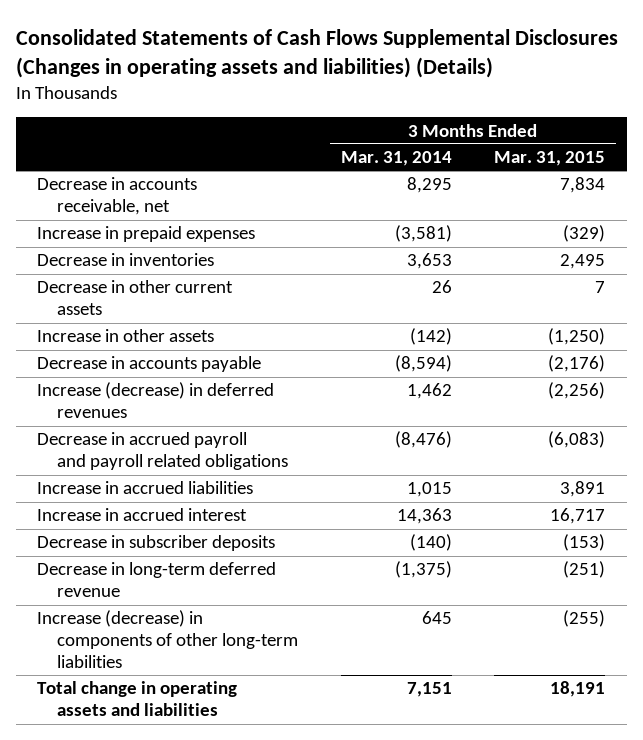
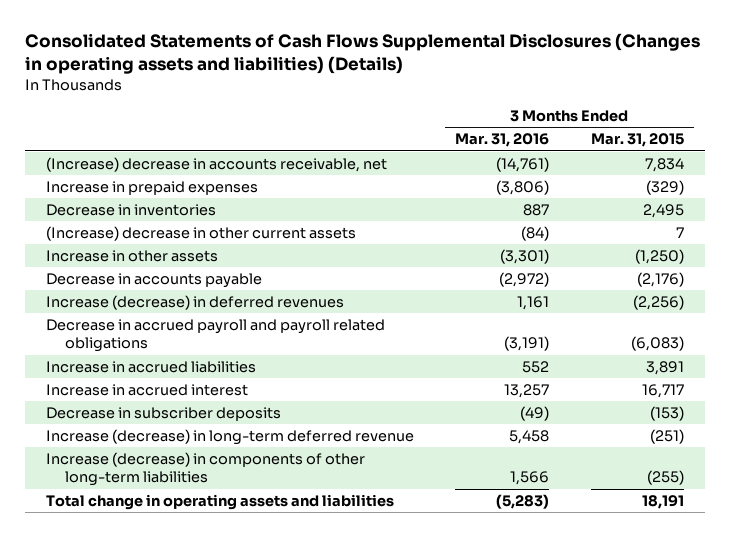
[340,151,452,167] Mar. 31, 2014 -> none
none -> [455,133,550,148] Mar. 31, 2016
[37,177,198,216] Decrease in accounts receivable, net -> [45,156,387,172] (Increase) decrease in accounts receivable, net
[37,280,234,316] Decrease in other current assets -> [45,225,356,241] (Increase) decrease in other current assets
[37,562,277,598] Decrease in long-term deferred revenue -> [45,428,414,445] Increase (decrease) in long-term deferred revenue

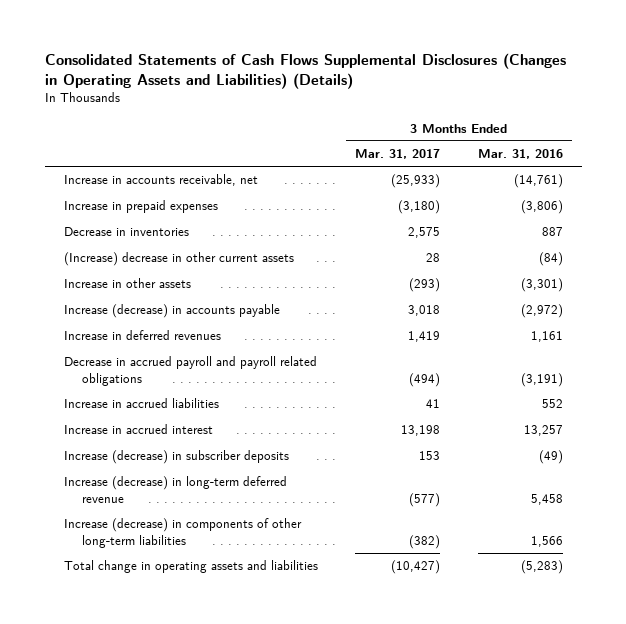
[24,33,700,74] Consolidated Statements of Cash Flows Supplemental Disclosures (Changes in operating assets and liabilities) (Details) -> [44,52,566,89] Consolidated Statements of Cash Flows Supplemental Disclosures (Changes in Operating Assets and Liabilities) (Details)
[590,133,684,148] Mar. 31, 2015 -> none
none -> [355,149,441,160] Mar. 31, 2017
[45,156,387,172] (Increase) decrease in accounts receivable, net -> [63,174,258,187] Increase in accounts receivable, net
[45,272,262,288] Decrease in accounts payable -> [63,304,280,319] Increase (decrease) in accounts payable
[45,294,344,310] Increase (decrease) in deferred revenues -> [63,330,221,341] Increase in deferred revenues
[45,406,281,421] Decrease in subscriber deposits -> [63,450,289,465] Increase (decrease) in subscriber deposits

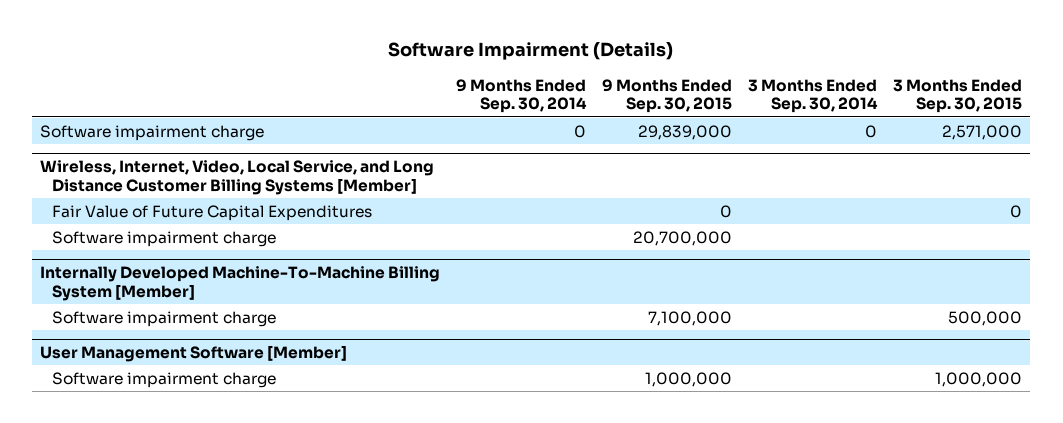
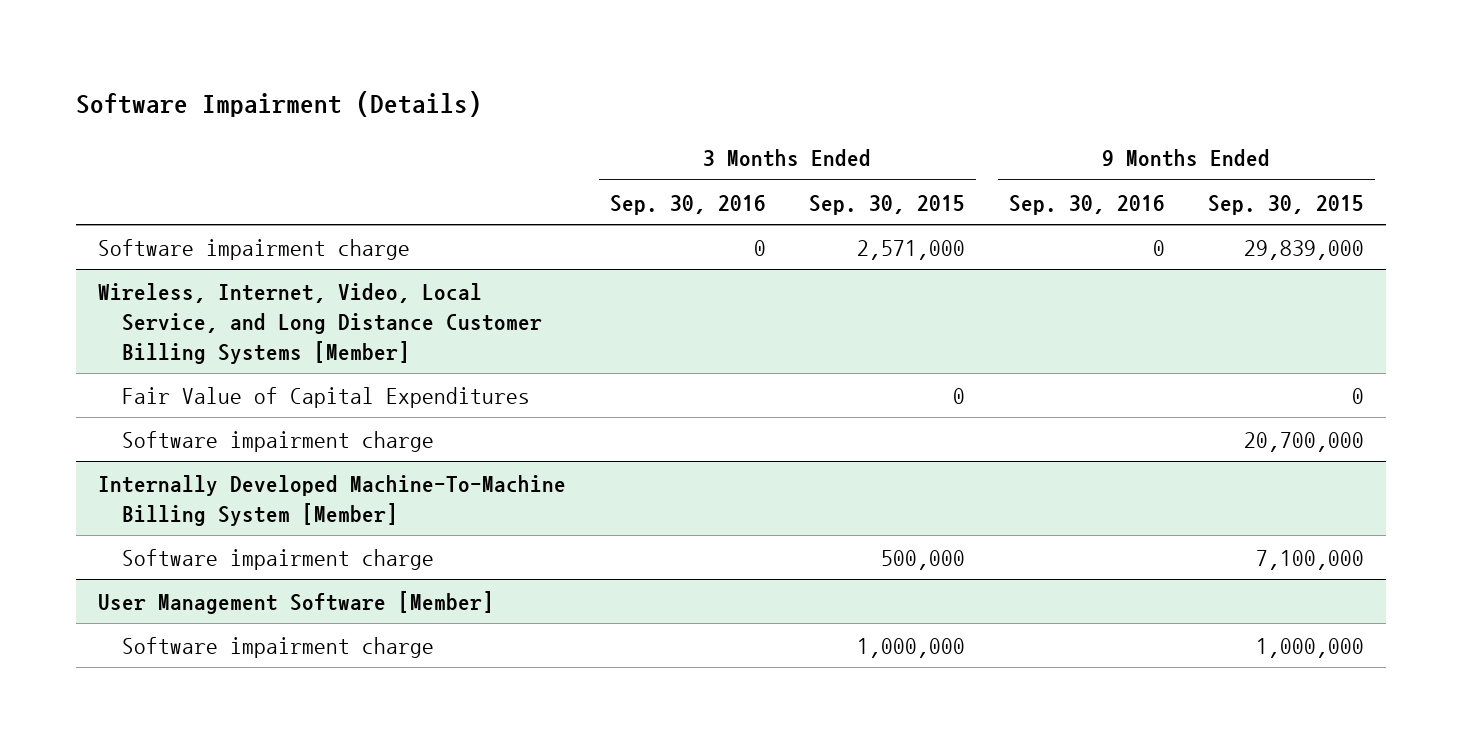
[456,78,588,114] 9 Months Ended Sep. 30, 2014 -> none
[748,78,879,114] 3 Months Ended Sep. 30, 2014 -> none
none -> [609,194,766,215] Sep. 30, 2016
none -> [1008,194,1165,215] Sep. 30, 2016
[51,204,372,221] Fair Value of Future Capital Expenditures -> [122,386,531,408] Fair Value of Capital Expenditures

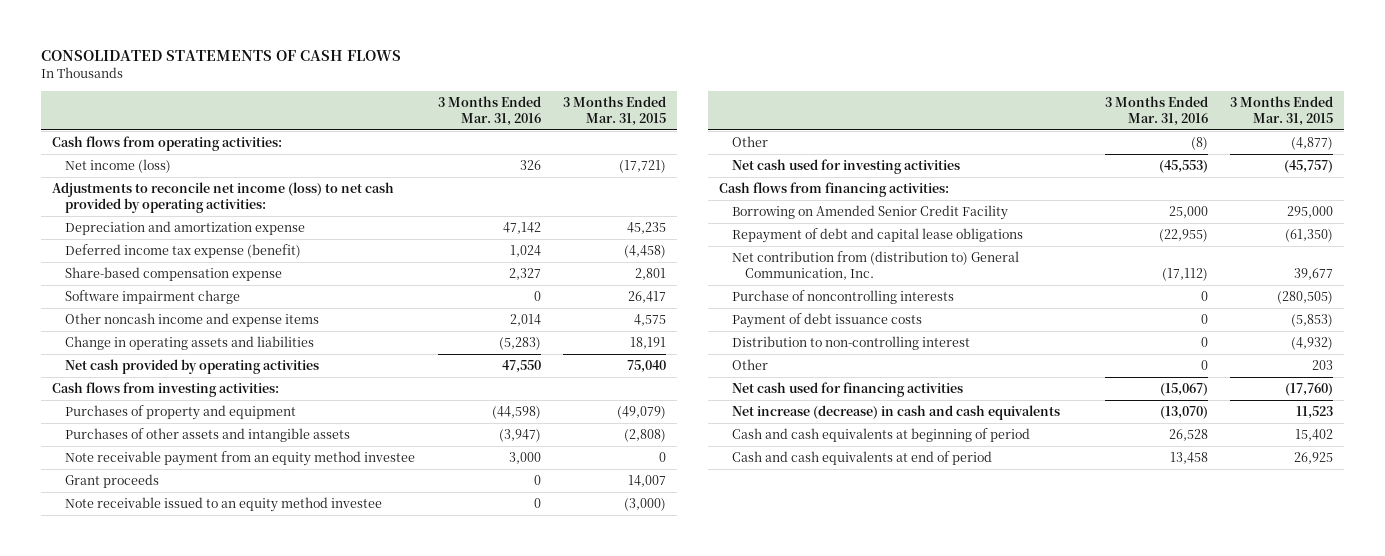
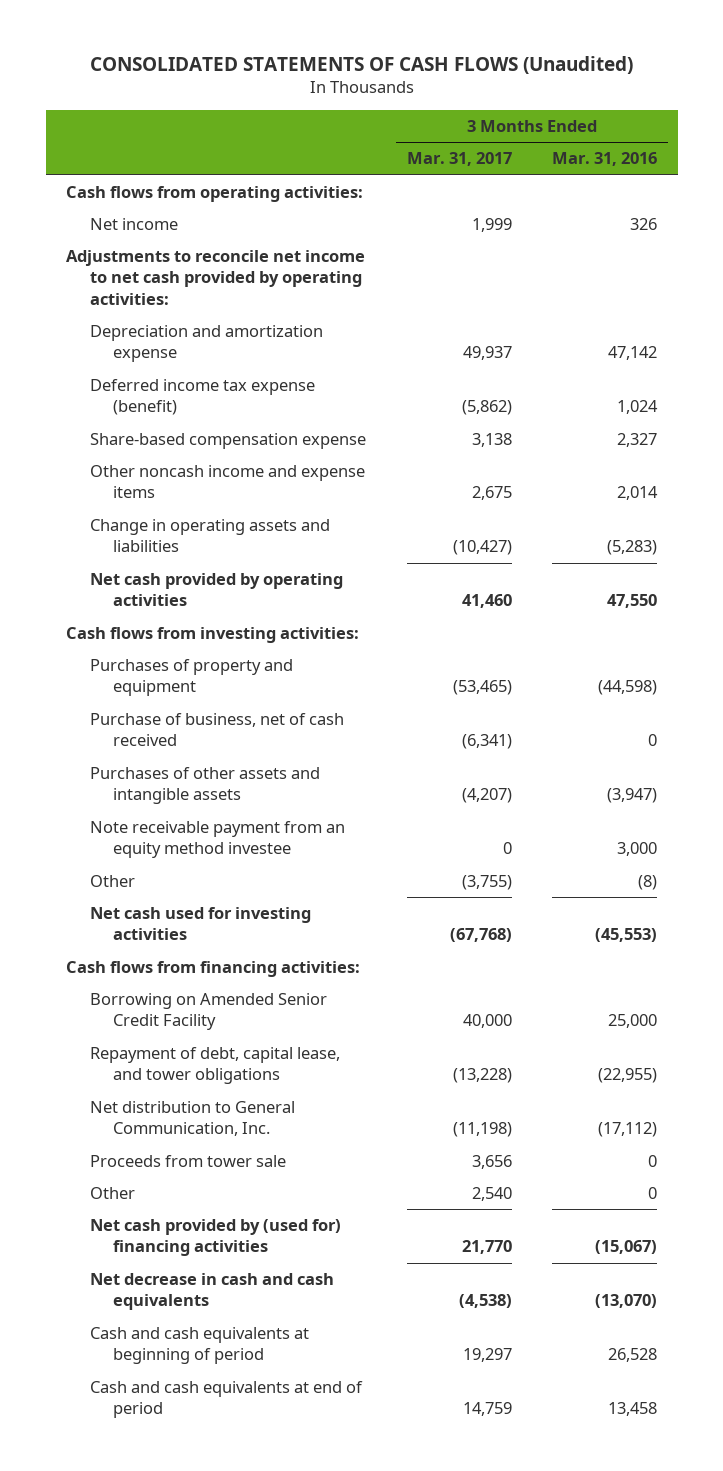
[41,49,402,61] CONSOLIDATED STATEMENTS OF CASH FLOWS -> [89,56,633,75] CONSOLIDATED STATEMENTS OF CASH FLOWS (Unaudited)
[562,95,666,126] 3 Months Ended Mar. 31, 2015 -> none
none -> [406,152,512,167] Mar. 31, 2017
[65,159,172,174] Net income (loss) -> [89,218,178,231] Net income
[52,182,395,214] Adjustments to reconcile net income (loss) to net cash provided by operating activities: -> [66,250,366,305] Adjustments to reconcile net income to net cash provided by operating activities:
[65,290,241,305] Software impairment charge -> none
none -> [89,713,344,747] Purchase of business, net of cash received
[65,474,160,489] Grant proceeds -> none
[65,497,383,513] Note receivable issued to an equity method investee -> none
[732,290,955,305] Purchase of noncontrolling interests -> none
[732,313,923,329] Payment of debt issuance costs -> none
[732,336,971,351] Distribution to non-controlling interest -> none
[732,228,1024,244] Repayment of debt and capital lease obligations -> [89,1047,340,1085] Repayment of debt, capital lease, and tower obligations
[732,251,1020,281] Net contribution from (distribution to) General Communication, Inc. -> [89,1101,295,1137] Net distribution to General Communication, Inc.
none -> [89,1155,286,1168] Proceeds from tower sale
[732,382,964,398] Net cash used for financing activities -> [89,1219,341,1257] Net cash provided by (used for) financing activities
[732,405,1061,421] Net increase (decrease) in cash and cash equivalents -> [89,1273,334,1311] Net decrease in cash and cash equivalents

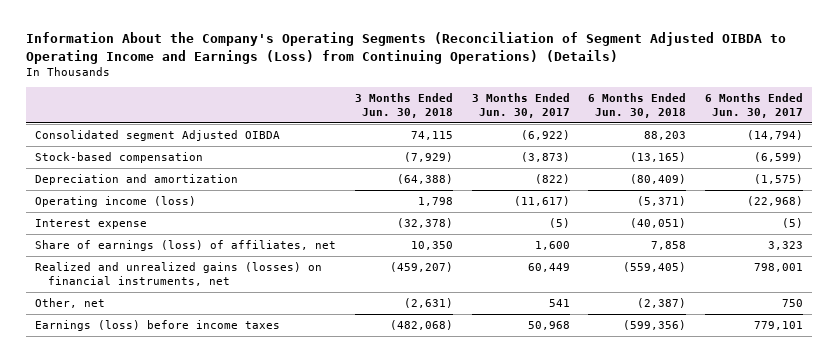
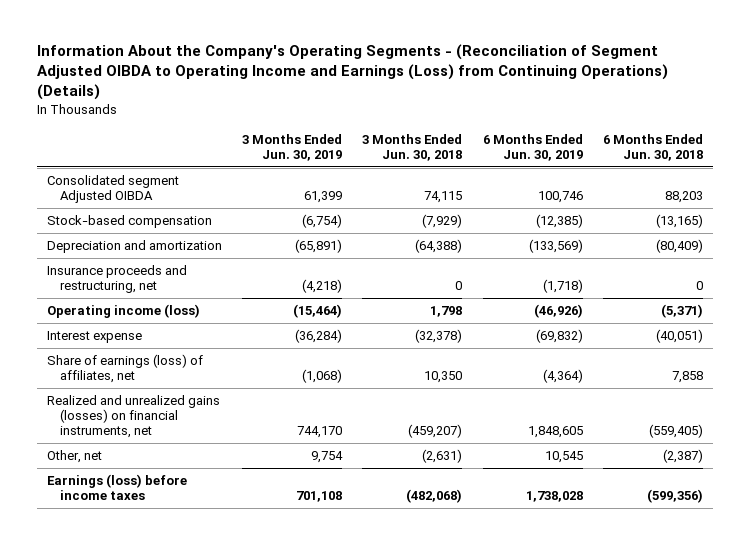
[26,32,787,64] Information About the Company's Operating Segments (Reconciliation of Segment Adjusted OIBDA to Operating Income and Earnings (Loss) from Continuing Operations) (Details) -> [36,44,668,101] Information About the Company's Operating Segments - (Reconciliation of Segment Adjusted OIBDA to Operating Income and Earnings (Loss) from Continuing Operations) (Details)
[471,92,570,118] 3 Months Ended Jun. 30, 2017 -> none
[705,92,804,118] 6 Months Ended Jun. 30, 2017 -> none
none -> [241,133,342,161] 3 Months Ended Jun. 30, 2019
none -> [482,133,583,161] 6 Months Ended Jun. 30, 2019
none -> [46,265,187,294] Insurance proceeds and restructuring, net

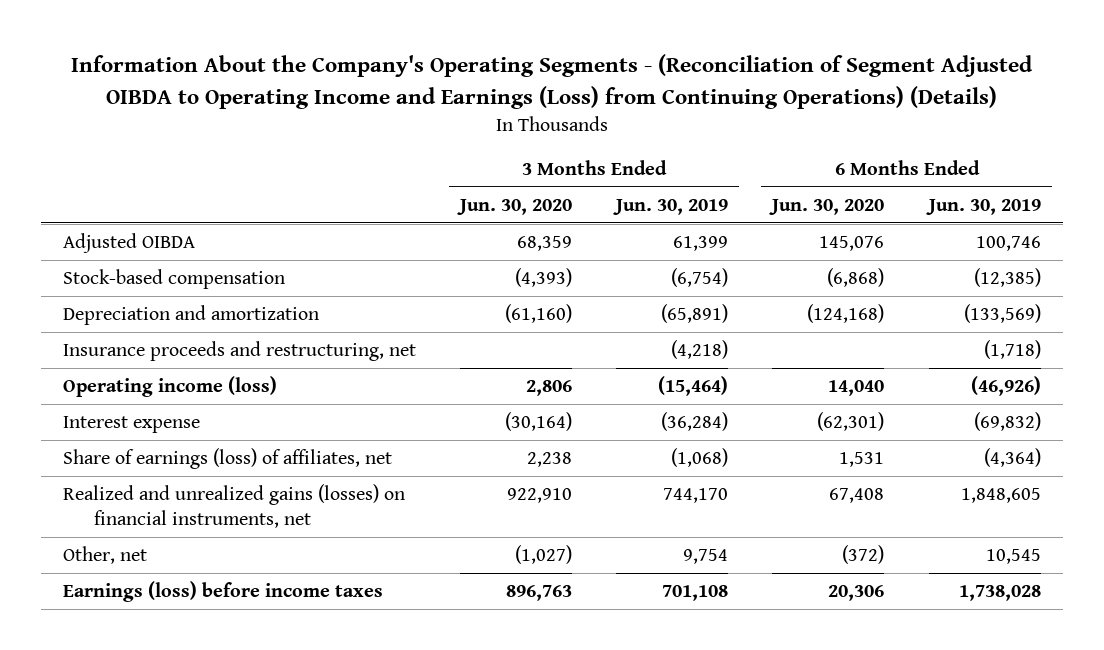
[362,133,463,161] 3 Months Ended Jun. 30, 2018 -> none
[602,133,703,161] 6 Months Ended Jun. 30, 2018 -> none
none -> [457,199,573,216] Jun. 30, 2020
none -> [769,199,885,216] Jun. 30, 2020
[46,175,179,204] Consolidated segment Adjusted OIBDA -> [63,233,196,254] Adjusted OIBDA

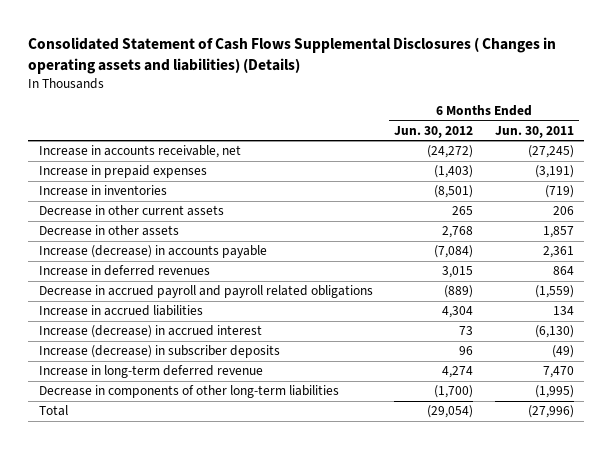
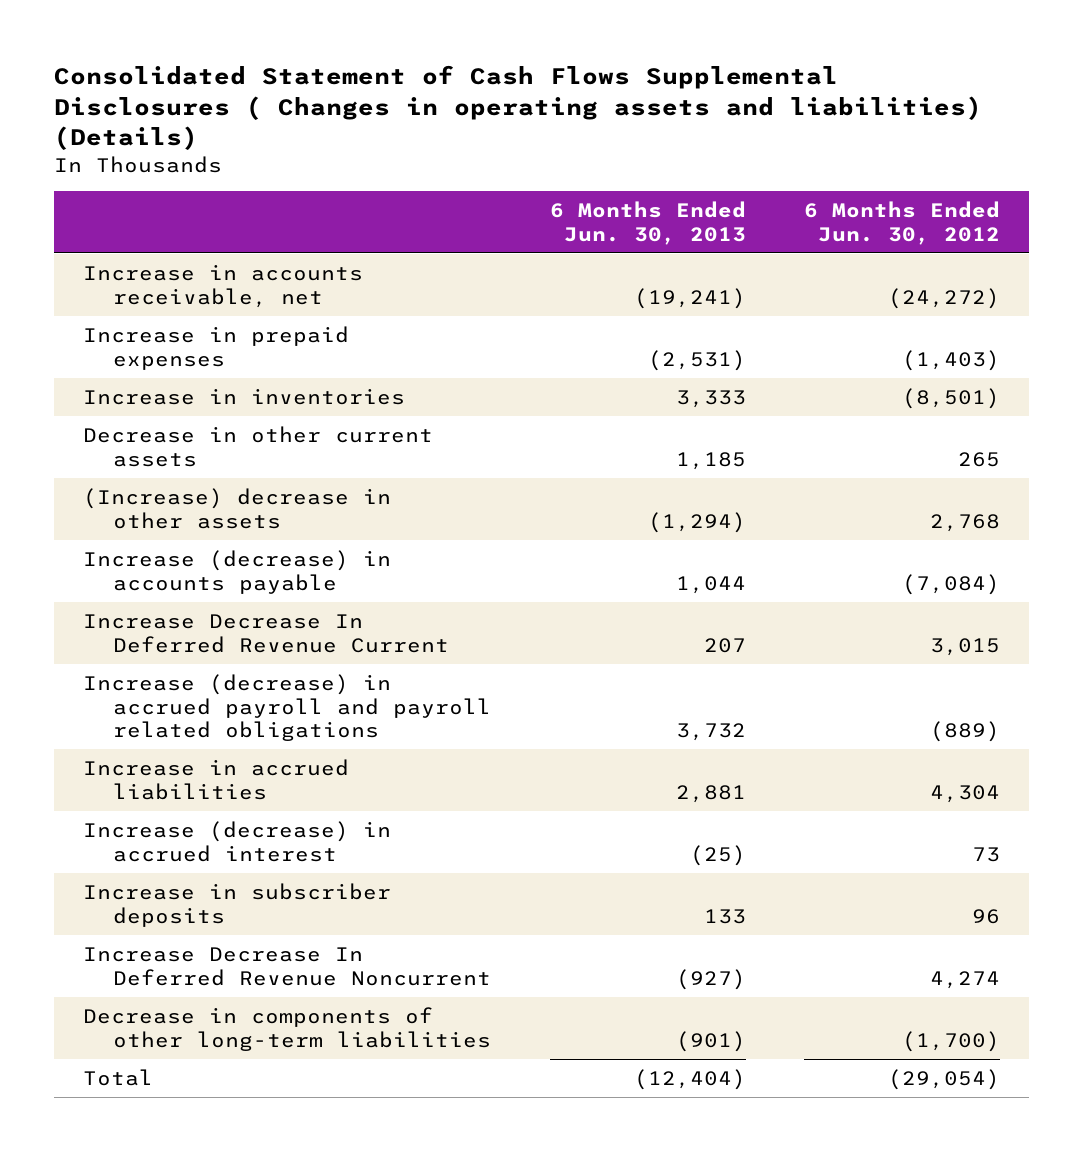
[494,125,574,138] Jun. 30, 2011 -> none
none -> [549,200,746,245] 6 Months Ended Jun. 30, 2013
[39,225,180,237] Decrease in other assets -> [83,487,392,529] (Increase) decrease in other assets
[39,265,211,277] Increase in deferred revenues -> [83,613,450,653] Increase Decrease In Deferred Revenue Current
[39,285,374,299] Decrease in accrued payroll and payroll related obligations -> [83,673,492,742] Increase (decrease) in accrued payroll and payroll related obligations
[39,345,281,359] Increase (decrease) in subscriber deposits -> [83,882,392,927] Increase in subscriber deposits
[39,365,264,379] Increase in long-term deferred revenue -> [83,946,492,986] Increase Decrease In Deferred Revenue Noncurrent

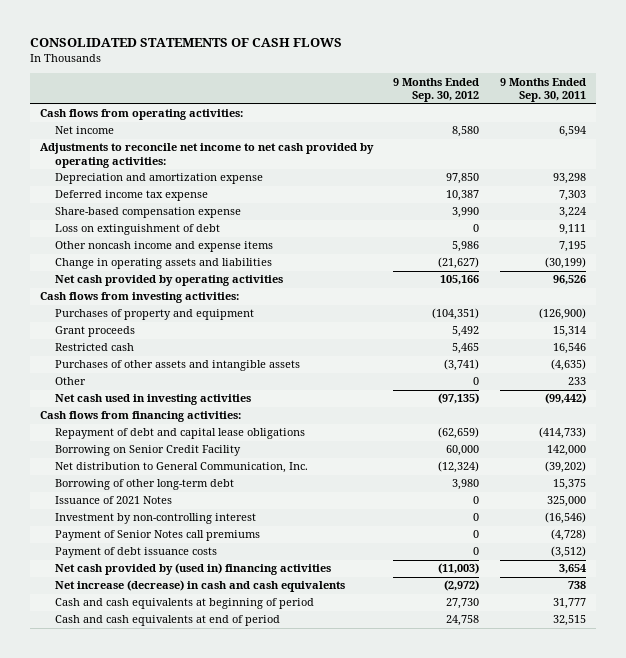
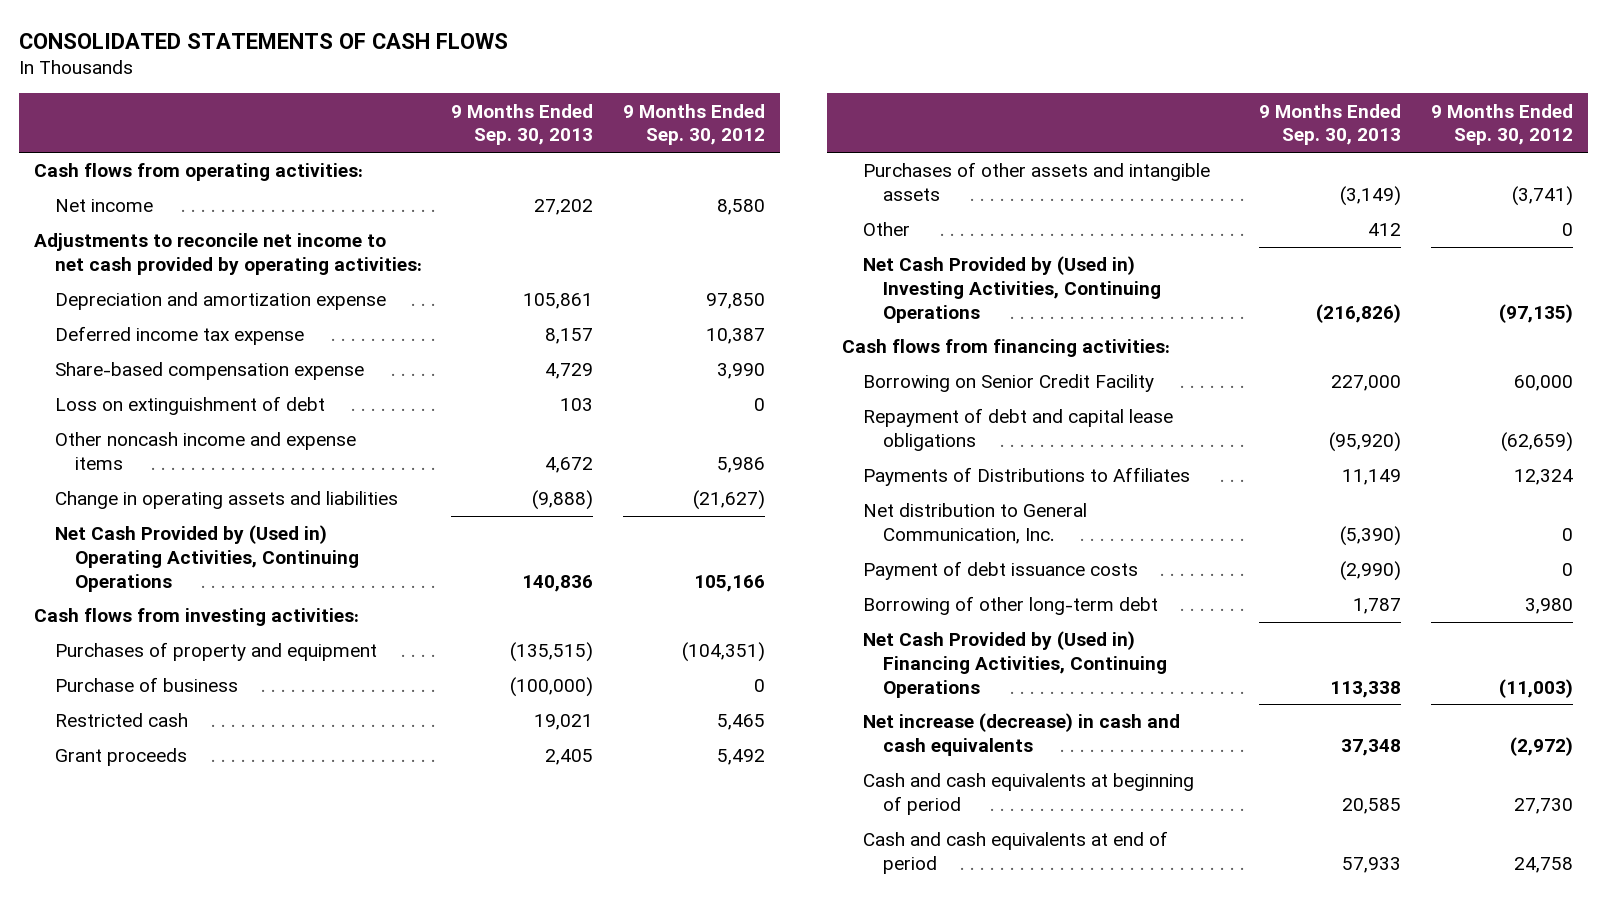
[499,77,586,103] 9 Months Ended Sep. 30, 2011 -> none
none -> [451,103,594,146] 9 Months Ended Sep. 30, 2013
[54,275,283,287] Net cash provided by operating activities -> [54,525,359,592] Net Cash Provided by (Used in) Operating Activities, Continuing Operations
none -> [54,677,238,693] Purchase of business
[54,326,135,338] Grant proceeds -> [54,748,187,767] Grant proceeds
[54,394,251,406] Net cash used in investing activities -> [862,256,1162,323] Net Cash Provided by (Used in) Investing Activities, Continuing Operations
[54,496,172,505] Issuance of 2021 Notes -> none
[54,513,256,525] Investment by non-controlling interest -> none
[54,530,260,542] Payment of Senior Notes call premiums -> none
[54,428,305,440] Repayment of debt and capital lease obligations -> [862,408,1173,451] Repayment of debt and capital lease obligations
none -> [862,467,1190,487] Payments of Distributions to Affiliates
[438,461,480,474] (12,324) -> [1562,527,1574,541] 0
[54,479,234,491] Borrowing of other long-term debt -> [862,596,1158,616] Borrowing of other long-term debt
[54,563,331,576] Net cash provided by (used in) financing activities -> [862,631,1168,698] Net Cash Provided by (Used in) Financing Activities, Continuing Operations

